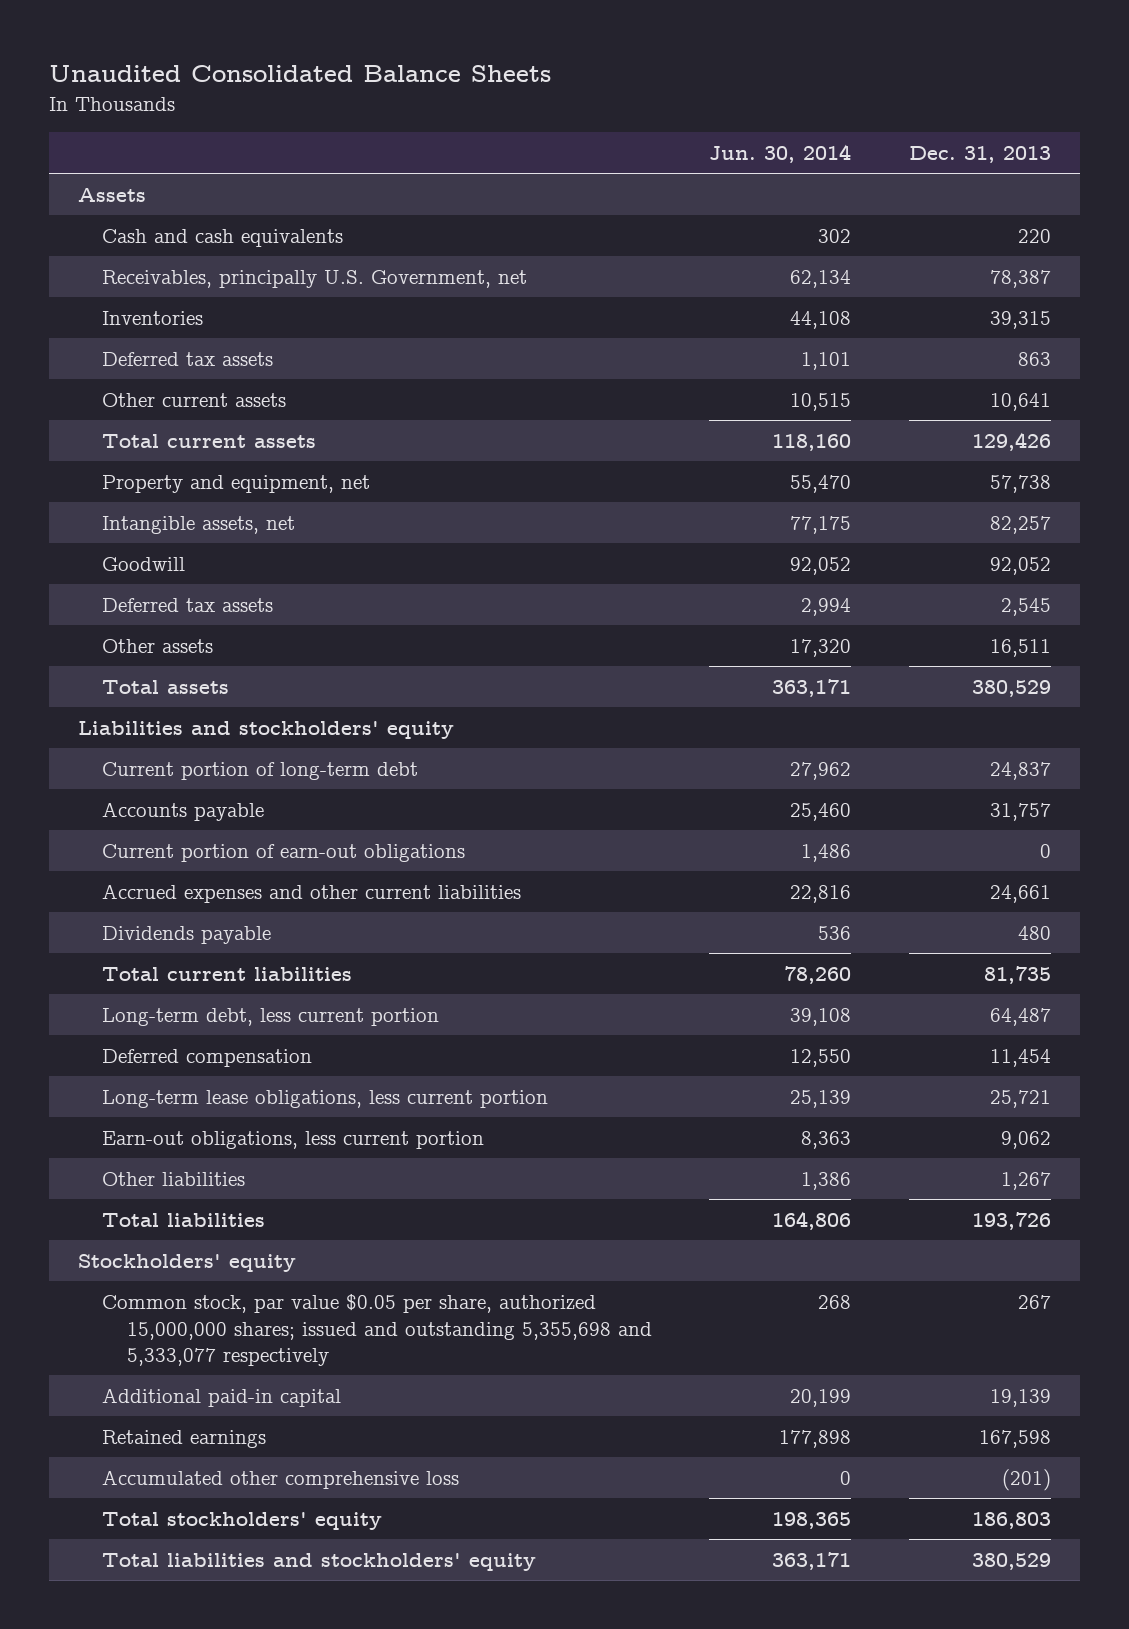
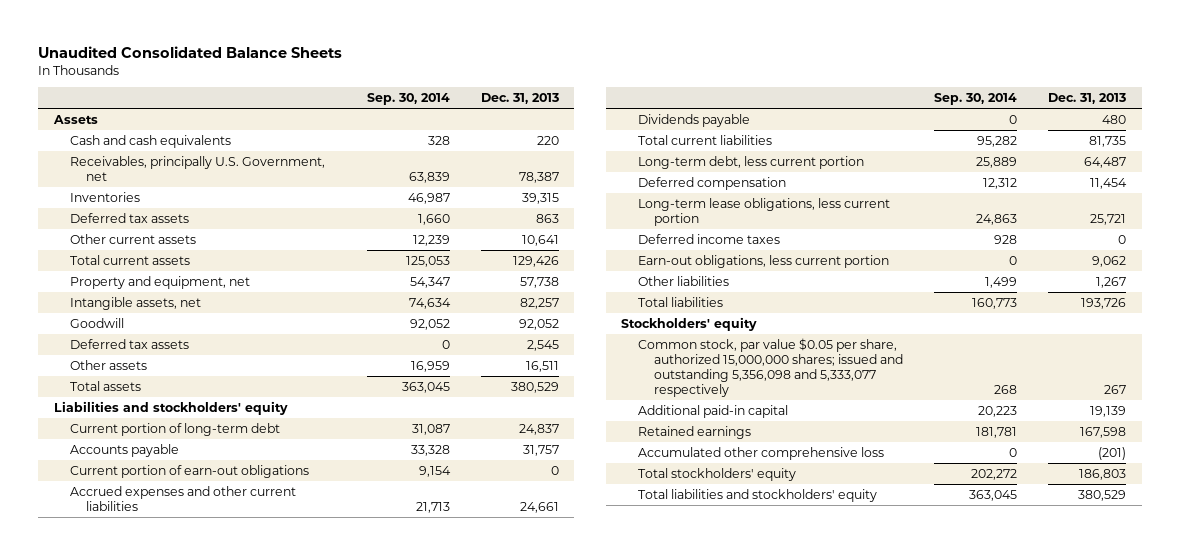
[709,144,852,164] Jun. 30, 2014 -> none
none -> [366,93,450,106] Sep. 30, 2014
none -> [637,233,780,244] Deferred income taxes
[102,1293,652,1367] Common stock, par value $0.05 per share, authorized 15,000,000 shares; issued and outstanding 5,355,698 and 5,333,077 respectively -> [637,337,903,398] Common stock, par value $0.05 per share, authorized 15,000,000 shares; issued and outstanding 5,356,098 and 5,333,077 respectively

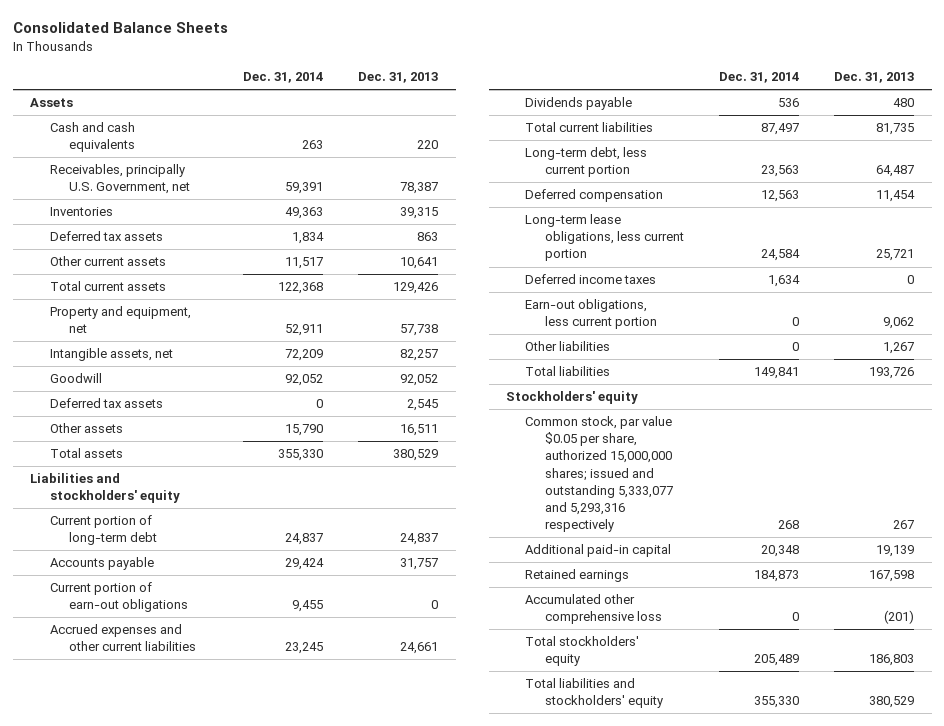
[38,45,343,58] Unaudited Consolidated Balance Sheets -> [12,22,228,34] Consolidated Balance Sheets
[366,93,450,106] Sep. 30, 2014 -> none
none -> [243,72,324,84] Dec. 31, 2014
[637,337,903,398] Common stock, par value $0.05 per share, authorized 15,000,000 shares; issued and outstanding 5,356,098 and 5,333,077 respectively -> [525,416,673,532] Common stock, par value $0.05 per share, authorized 15,000,000 shares; issued and outstanding 5,333,077 and 5,293,316 respectively

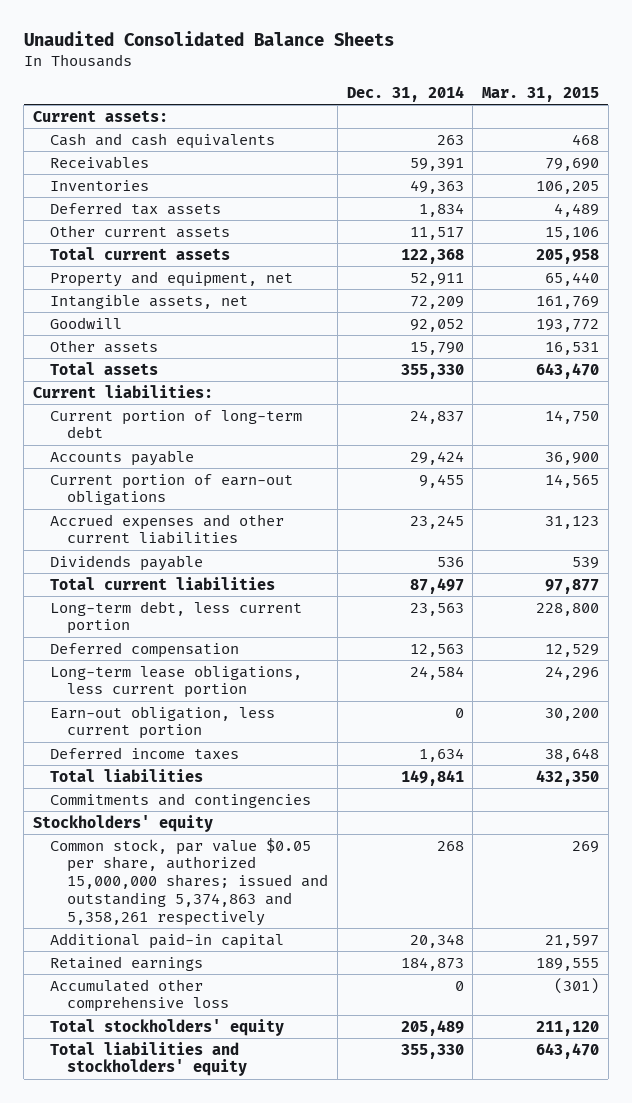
[12,22,228,34] Consolidated Balance Sheets -> [23,31,394,47] Unaudited Consolidated Balance Sheets
[358,72,439,84] Dec. 31, 2013 -> none
none -> [481,86,599,102] Mar. 31, 2015
[30,98,74,108] Assets -> [32,109,168,122] Current assets:
[49,164,190,195] Receivables, principally U.S. Government, net -> [50,155,150,169] Receivables
[49,398,163,409] Deferred tax assets -> none
[30,473,180,504] Liabilities and stockholders' equity -> [32,384,213,398] Current liabilities:
none -> [50,705,276,740] Earn-out obligation, less current portion
[525,299,657,330] Earn-out obligations, less current portion -> none
[525,341,611,352] Other liabilities -> none
none -> [50,792,312,808] Commitments and contingencies
[525,416,673,532] Common stock, par value $0.05 per share, authorized 15,000,000 shares; issued and outstanding 5,333,077 and 5,293,316 respectively -> [50,837,329,926] Common stock, par value $0.05 per share, authorized 15,000,000 shares; issued and outstanding 5,374,863 and 5,358,261 respectively

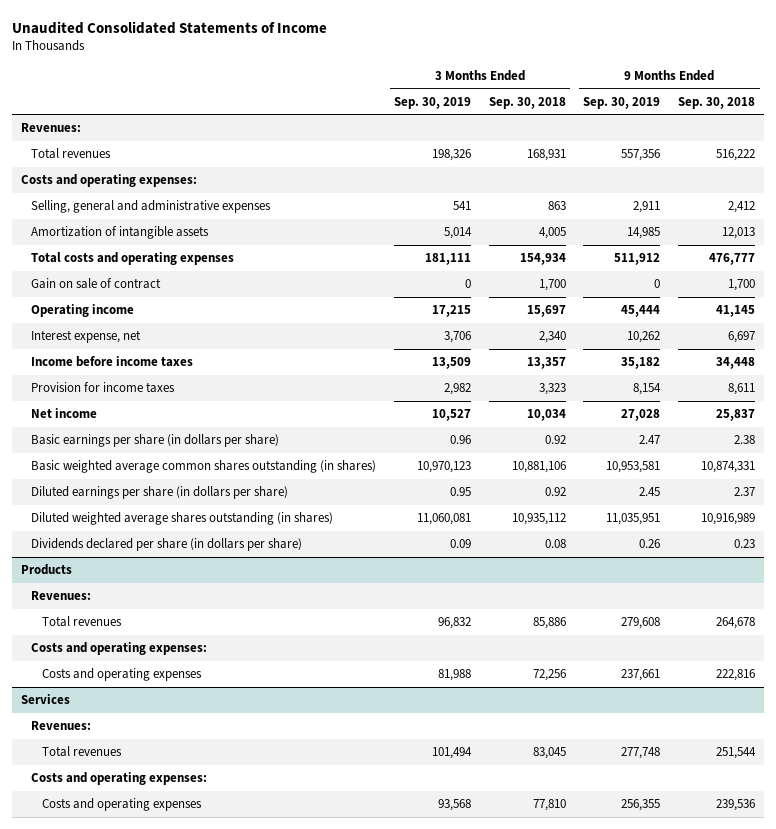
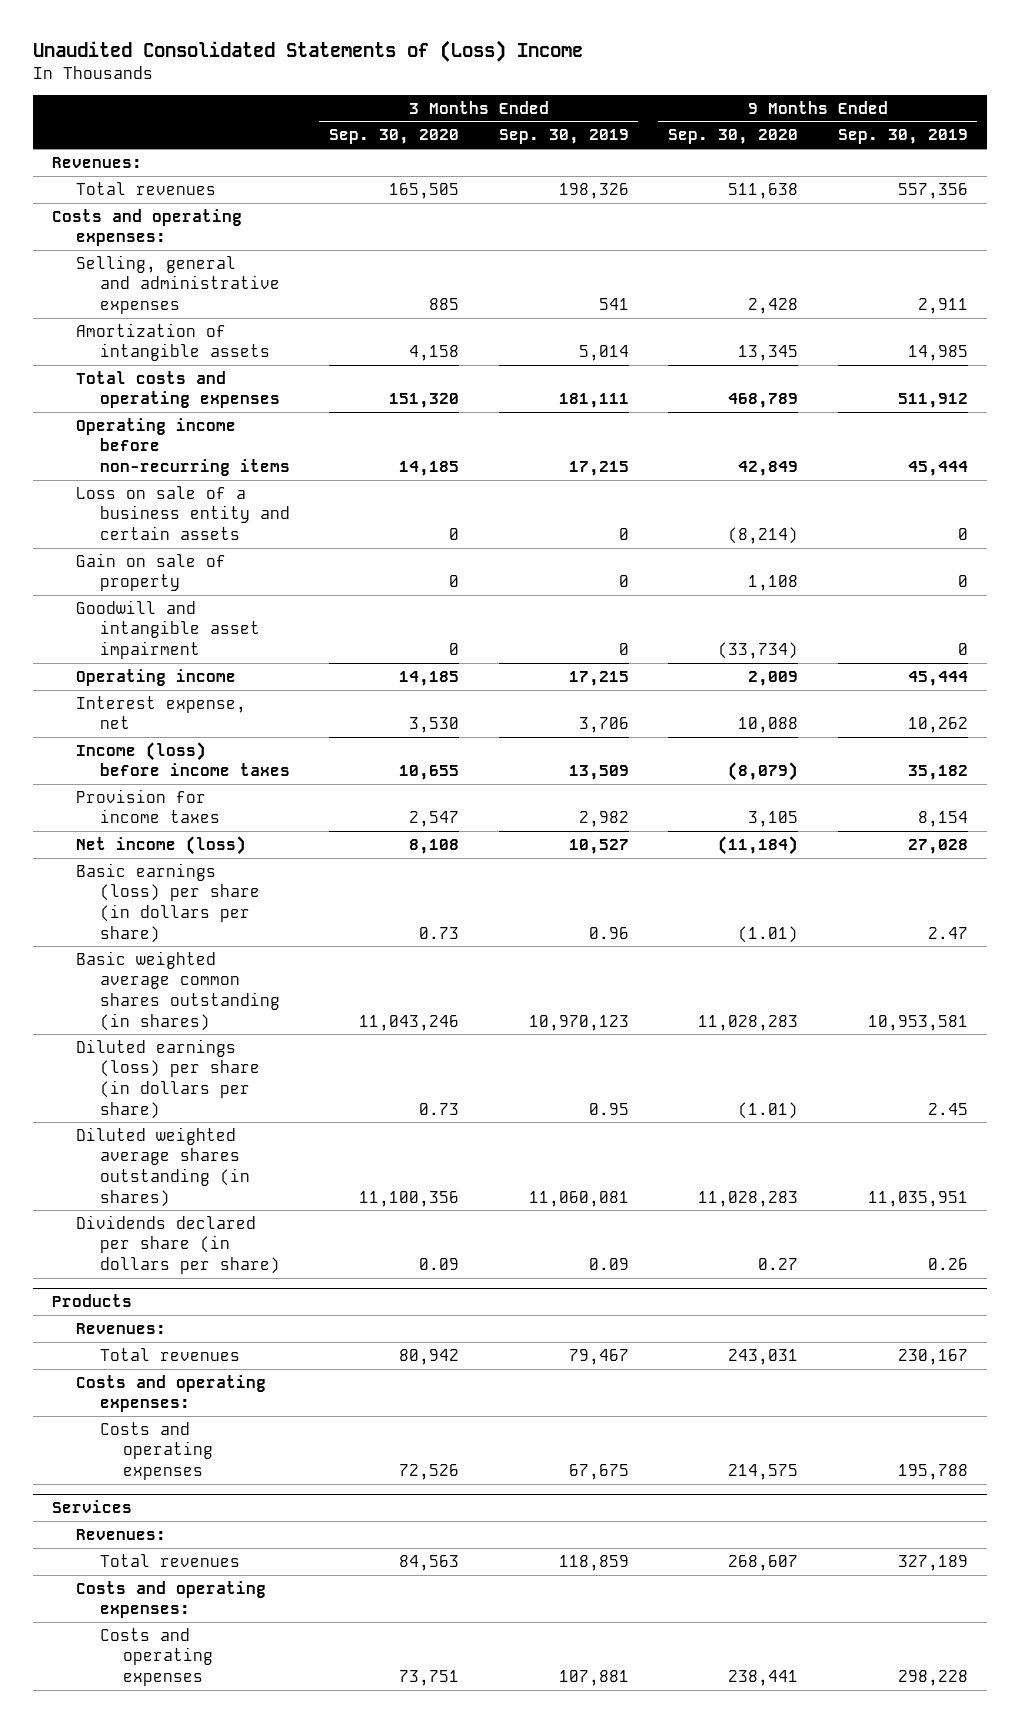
[12,20,328,34] Unaudited Consolidated Statements of Income -> [32,40,583,63] Unaudited Consolidated Statements of (Loss) Income
[488,96,566,109] Sep. 30, 2018 -> none
[678,96,756,109] Sep. 30, 2018 -> none
none -> [329,129,460,145] Sep. 30, 2020
none -> [668,129,799,145] Sep. 30, 2020
none -> [76,417,290,477] Operating income before non-recurring items
none -> [76,485,290,541] Loss on sale of a business entity and certain assets
[31,278,162,290] Gain on sale of contract -> [76,552,227,592] Gain on sale of property
none -> [76,599,260,660] Goodwill and intangible asset impairment
[31,356,194,368] Income before income taxes -> [76,741,290,777] Income (loss) before income taxes
[31,408,98,419] Net income -> [76,835,247,855] Net income (loss)
[31,434,280,448] Basic earnings per share (in dollars per share) -> [76,862,260,943] Basic earnings (loss) per share (in dollars per share)
[31,486,289,500] Diluted earnings per share (in dollars per share) -> [76,1038,260,1119] Diluted earnings (loss) per share (in dollars per share)
[438,617,472,630] 96,832 -> [568,1348,629,1365] 79,467
[621,617,661,630] 279,608 -> [897,1348,968,1365] 230,167
[438,669,472,682] 81,988 -> [568,1464,629,1481] 67,675
[621,669,661,682] 237,661 -> [897,1464,968,1481] 195,788
[432,747,473,760] 101,494 -> [558,1554,629,1571] 118,859
[621,747,661,760] 277,748 -> [897,1554,968,1571] 327,189
[438,799,472,812] 93,568 -> [558,1670,629,1687] 107,881
[621,799,661,812] 256,355 -> [897,1670,968,1687] 298,228

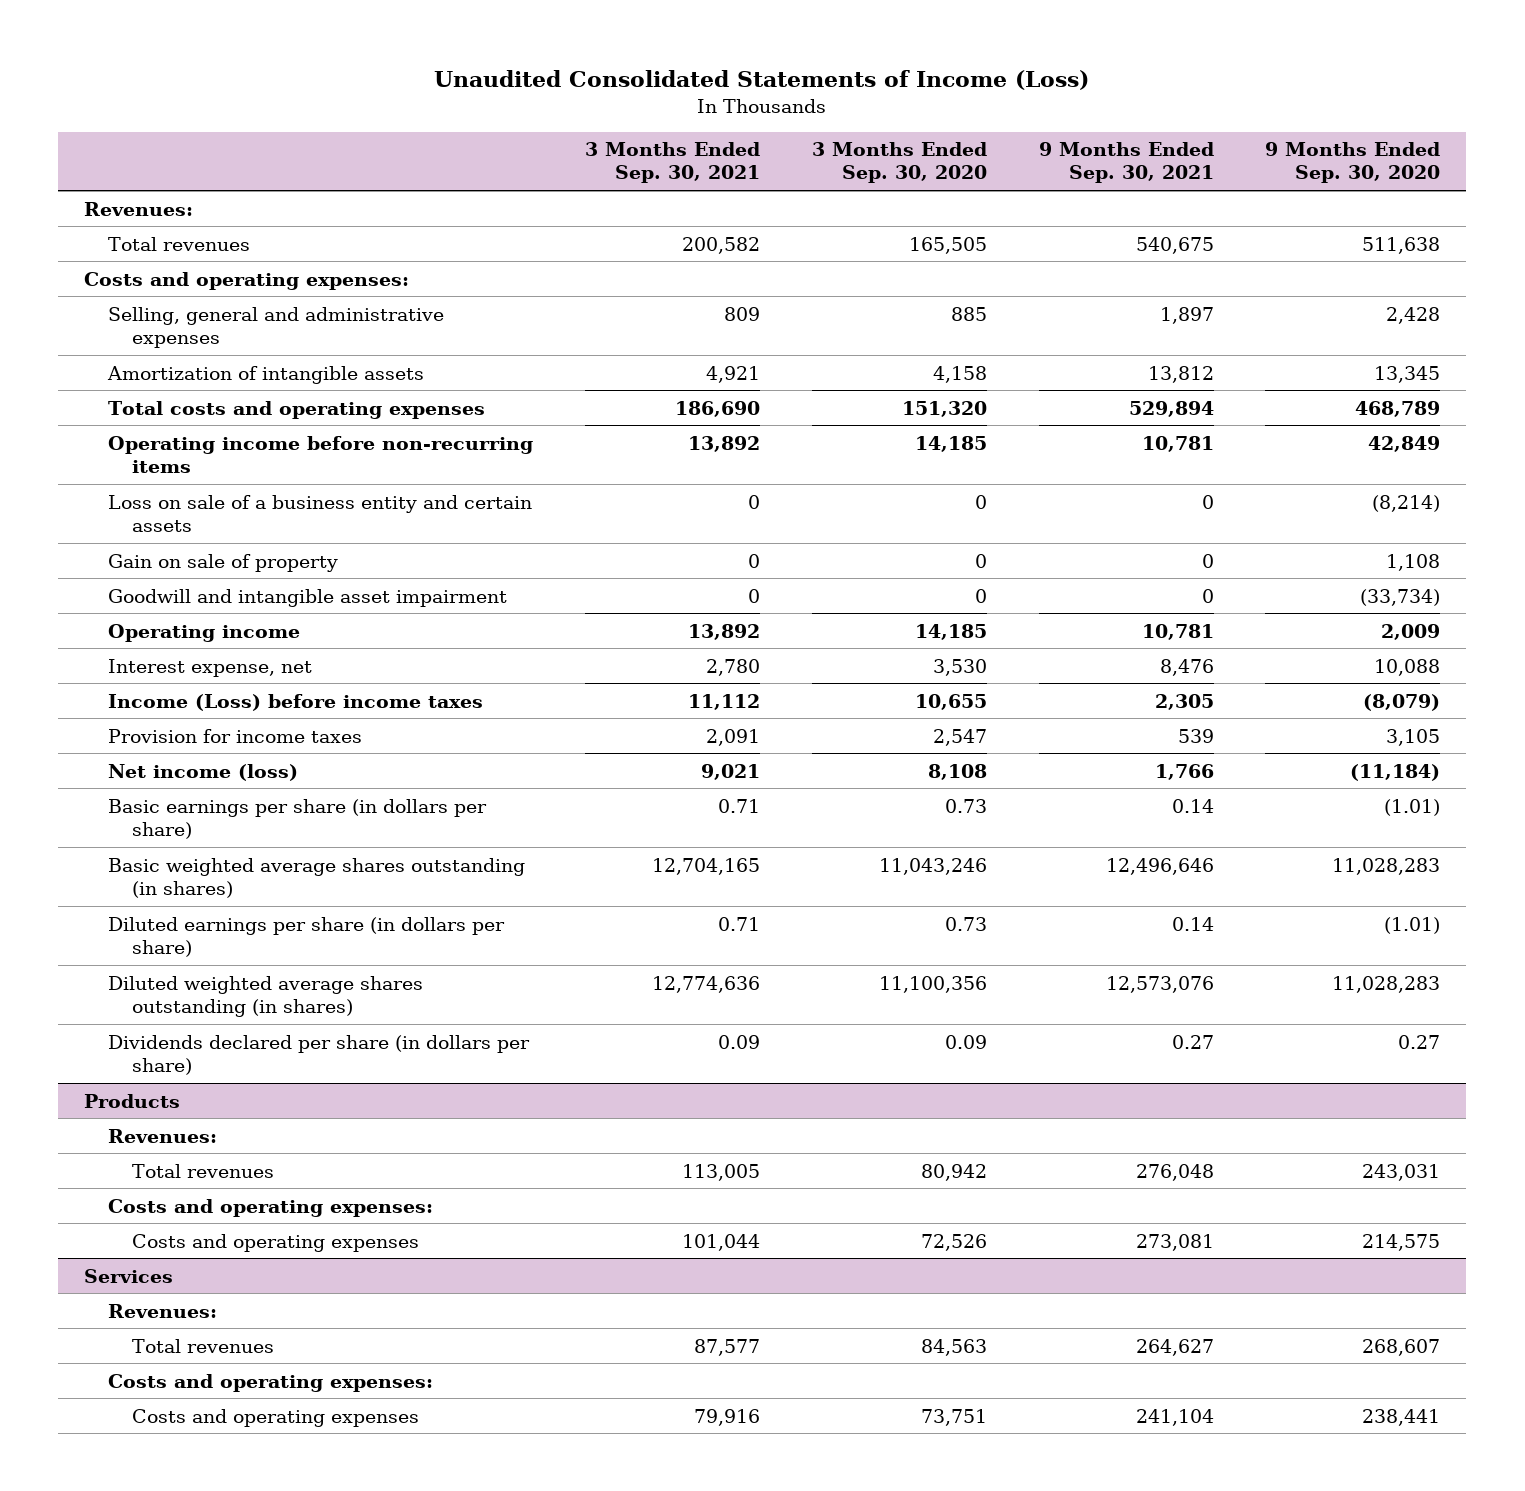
[32,40,583,63] Unaudited Consolidated Statements of (Loss) Income -> [434,70,1090,91] Unaudited Consolidated Statements of Income (Loss)
[498,129,629,145] Sep. 30, 2019 -> none
[837,129,968,145] Sep. 30, 2019 -> none
none -> [584,142,760,184] 3 Months Ended Sep. 30, 2021
none -> [1038,142,1214,184] 9 Months Ended Sep. 30, 2021
[76,741,290,777] Income (loss) before income taxes -> [107,693,483,711] Income (Loss) before income taxes
[76,862,260,943] Basic earnings (loss) per share (in dollars per share) -> [107,798,487,839] Basic earnings per share (in dollars per share)
[76,950,280,1031] Basic weighted average common shares outstanding (in shares) -> [107,857,525,898] Basic weighted average shares outstanding (in shares)
[76,1038,260,1119] Diluted earnings (loss) per share (in dollars per share) -> [107,916,505,957] Diluted earnings per share (in dollars per share)

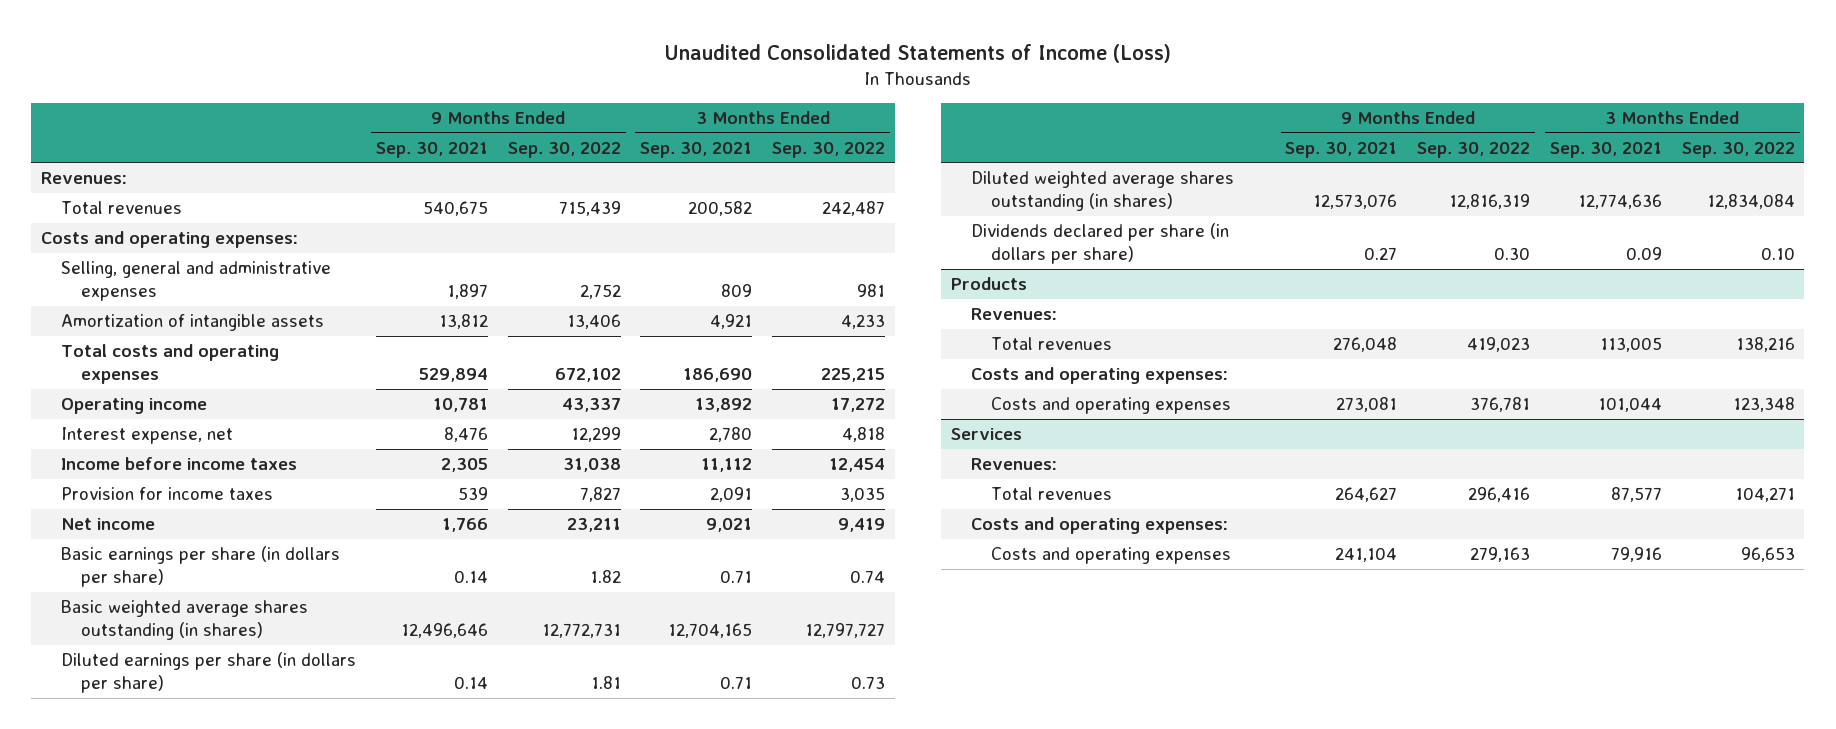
[811,142,987,184] 3 Months Ended Sep. 30, 2020 -> none
[1265,142,1441,184] 9 Months Ended Sep. 30, 2020 -> none
none -> [507,141,621,158] Sep. 30, 2022
none -> [772,141,886,158] Sep. 30, 2022
[107,435,533,473] Operating income before non-recurring items -> none
[107,494,532,532] Loss on sale of a business entity and certain assets -> none
[107,553,338,572] Gain on sale of property -> none
[107,588,507,607] Goodwill and intangible asset impairment -> none
[107,693,483,711] Income (Loss) before income taxes -> [61,457,298,471] Income before income taxes
[107,763,298,781] Net income (loss) -> [61,518,156,531] Net income

